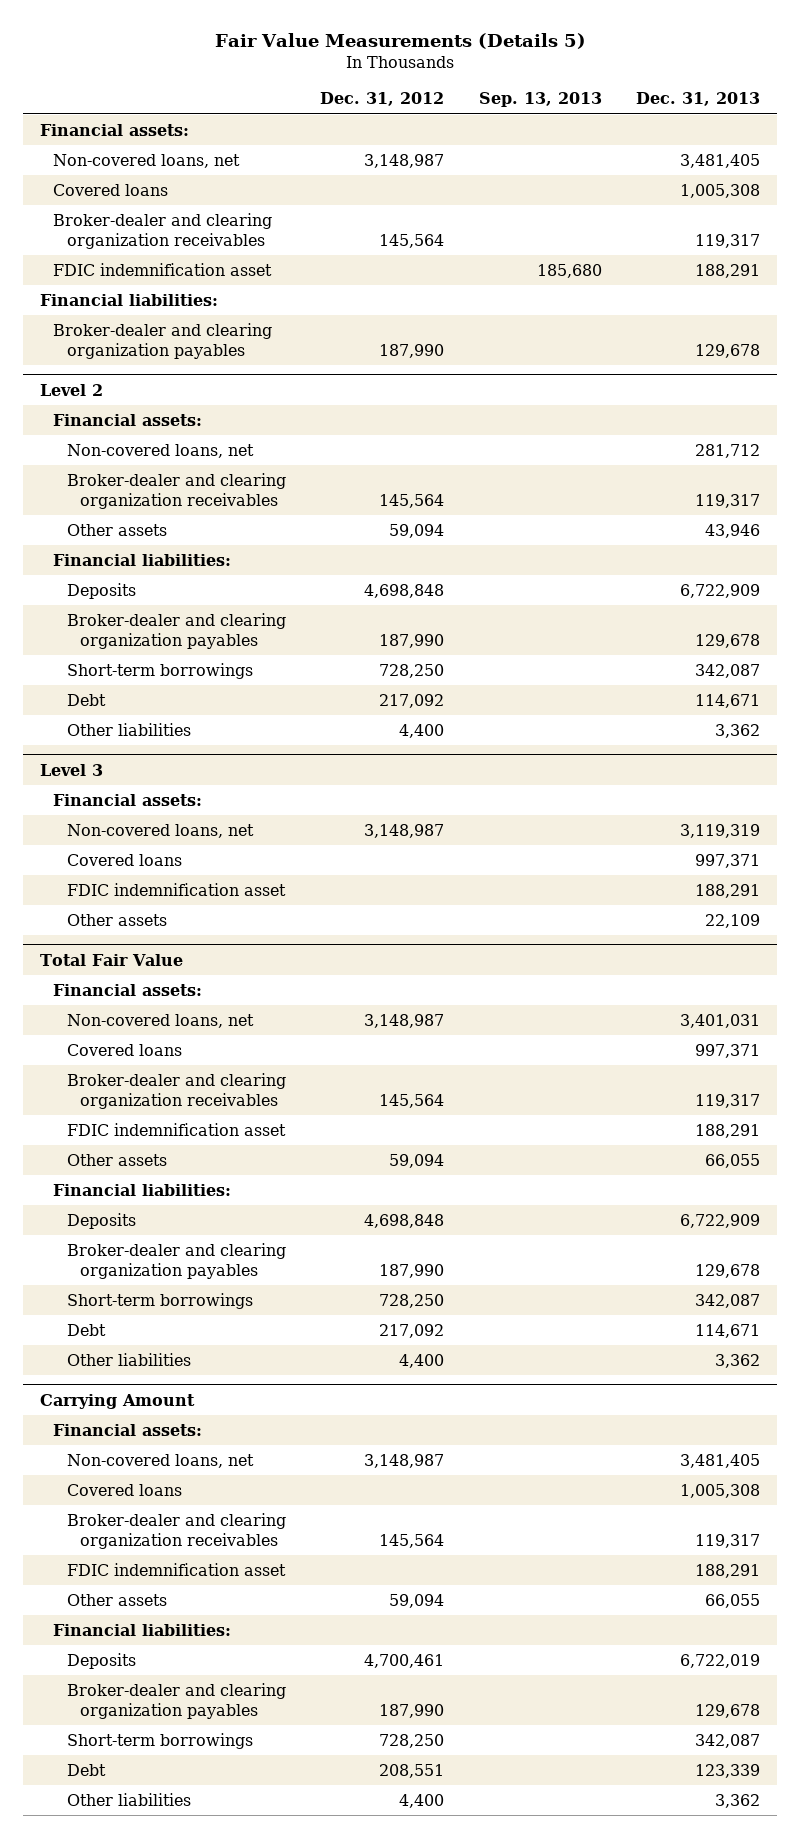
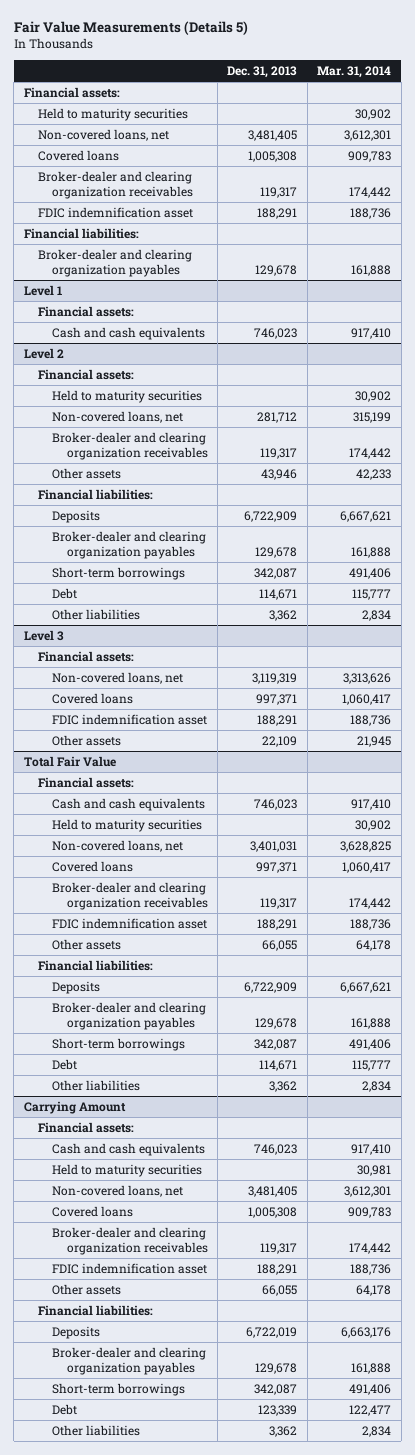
[320,92,445,107] Dec. 31, 2012 -> none
[478,92,602,108] Sep. 13, 2013 -> none
none -> [317,65,392,78] Mar. 31, 2014
none -> [37,107,188,121] Held to maturity securities
none -> [23,284,62,296] Level 1
none -> [37,305,134,317] Financial assets:
none -> [52,326,206,340] Cash and cash equivalents
none -> [52,389,203,403] Held to maturity securities
none -> [52,797,206,811] Cash and cash equivalents
none -> [52,818,203,832] Held to maturity securities
none -> [52,1142,206,1156] Cash and cash equivalents
none -> [52,1163,203,1177] Held to maturity securities

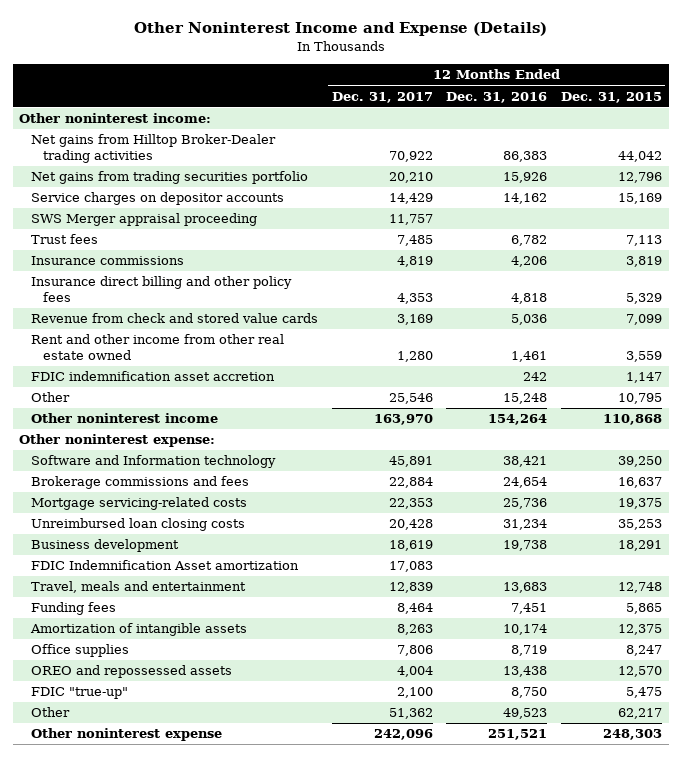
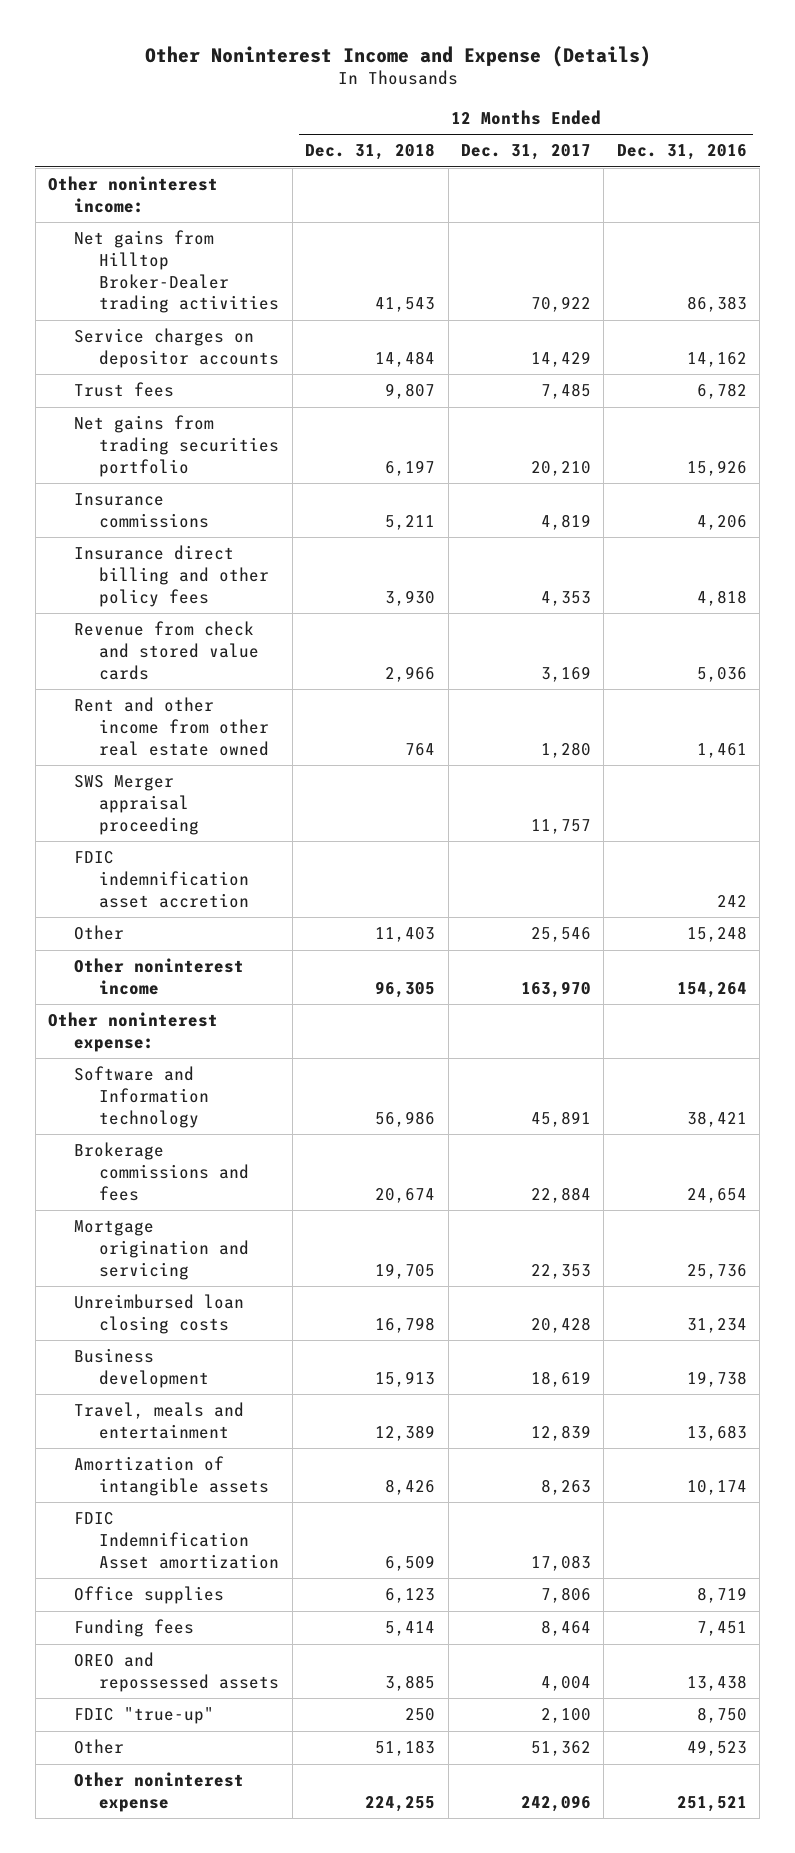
[560,91,662,103] Dec. 31, 2015 -> none
none -> [305,143,436,161] Dec. 31, 2018
[30,171,308,185] Net gains from trading securities portfolio -> [73,415,280,477] Net gains from trading securities portfolio
[30,213,257,227] SWS Merger appraisal proceeding -> [73,775,200,835] SWS Merger appraisal proceeding
[30,497,247,511] Mortgage servicing-related costs -> [73,1220,250,1280] Mortgage origination and servicing
[30,560,299,571] FDIC Indemnification Asset amortization -> [73,1512,280,1569] FDIC Indemnification Asset amortization
[30,602,116,616] Funding fees -> [73,1619,194,1638] Funding fees

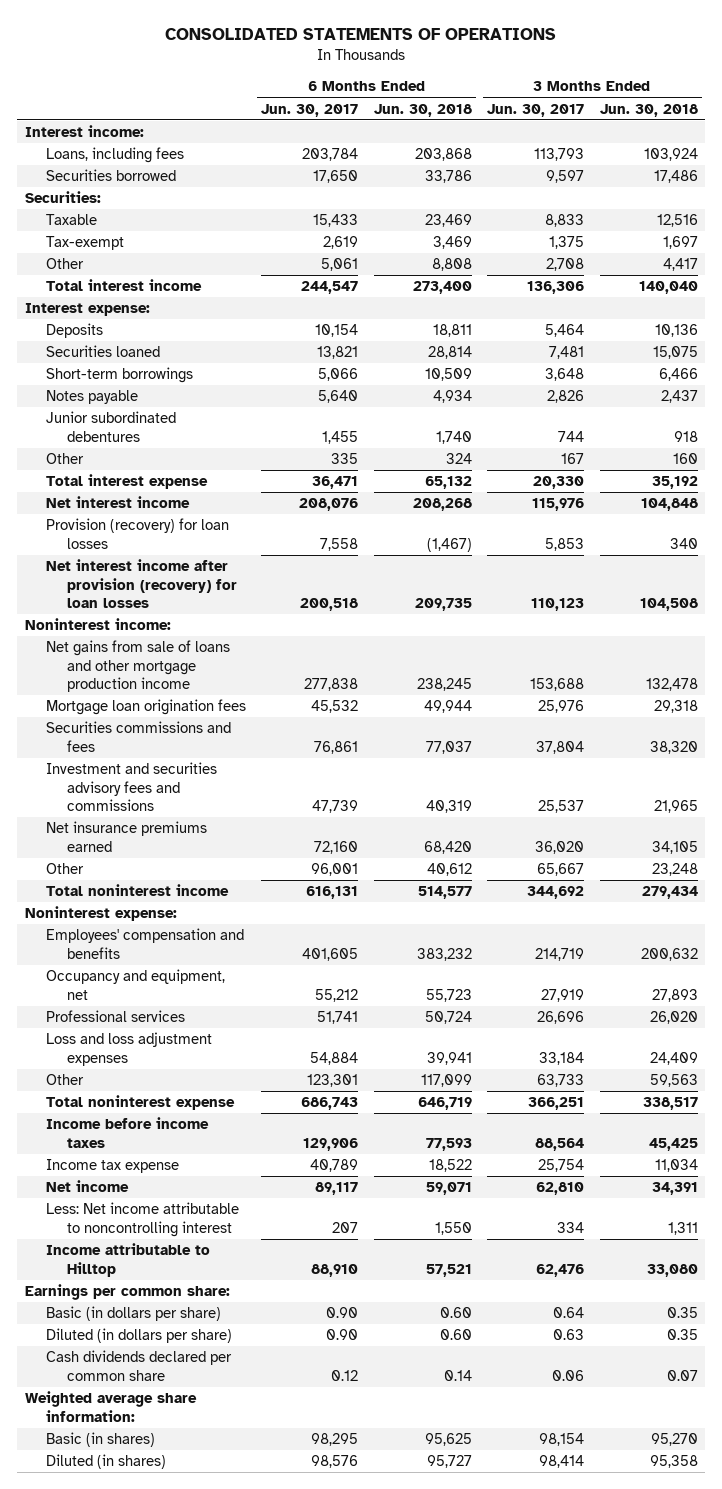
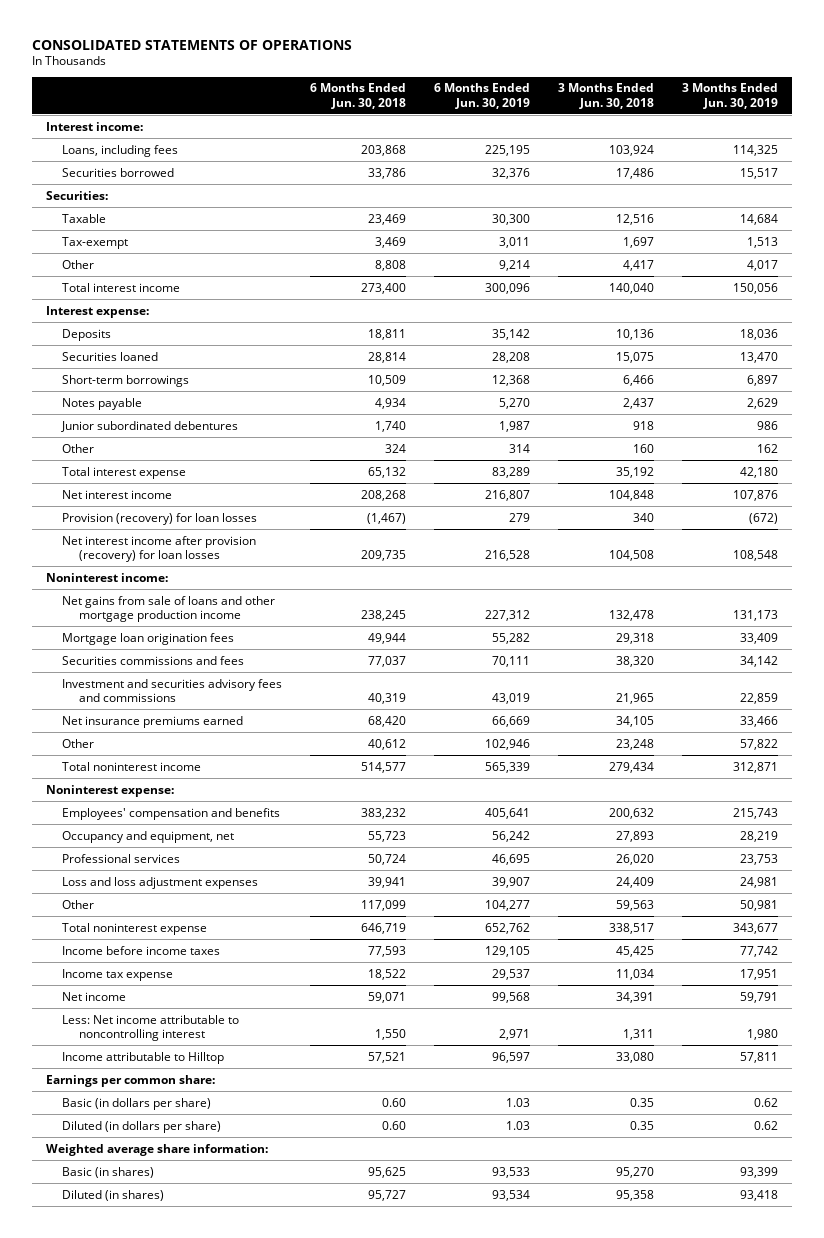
[261,103,359,117] Jun. 30, 2017 -> none
[487,103,585,117] Jun. 30, 2017 -> none
none -> [434,83,531,109] 6 Months Ended Jun. 30, 2019
none -> [682,83,779,109] 3 Months Ended Jun. 30, 2019
[45,1350,232,1381] Cash dividends declared per common share -> none

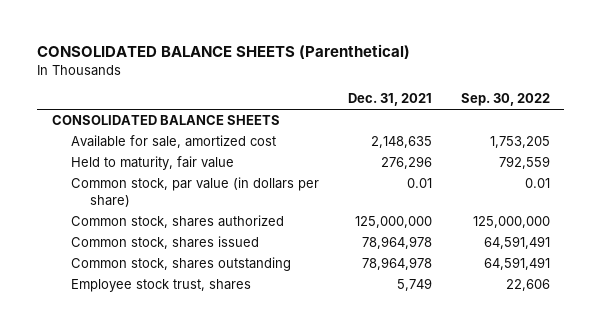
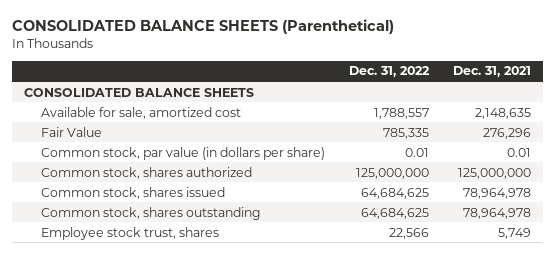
[460,93,550,107] Sep. 30, 2022 -> none
none -> [348,66,430,78] Dec. 31, 2022
[70,156,234,171] Held to maturity, fair value -> [40,126,102,137] Fair Value

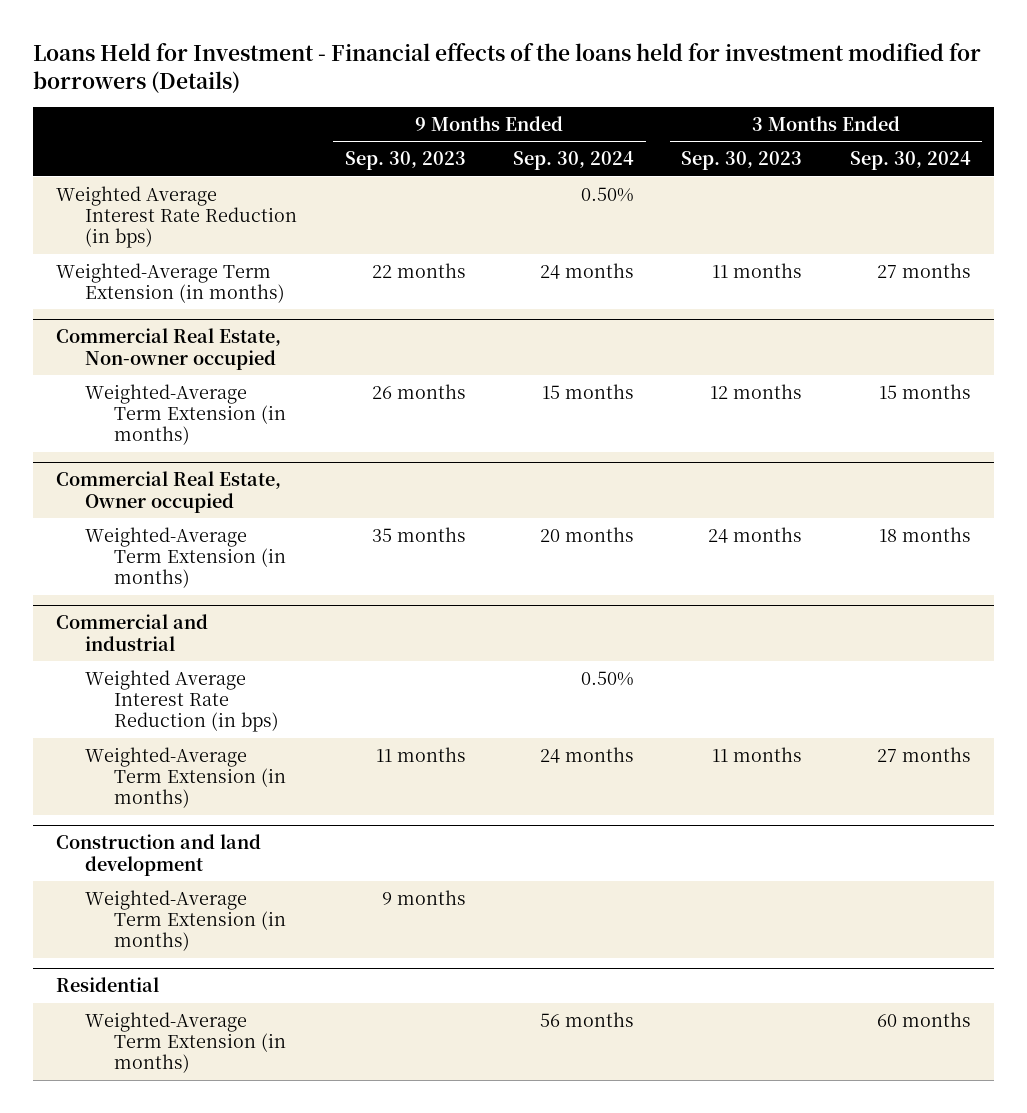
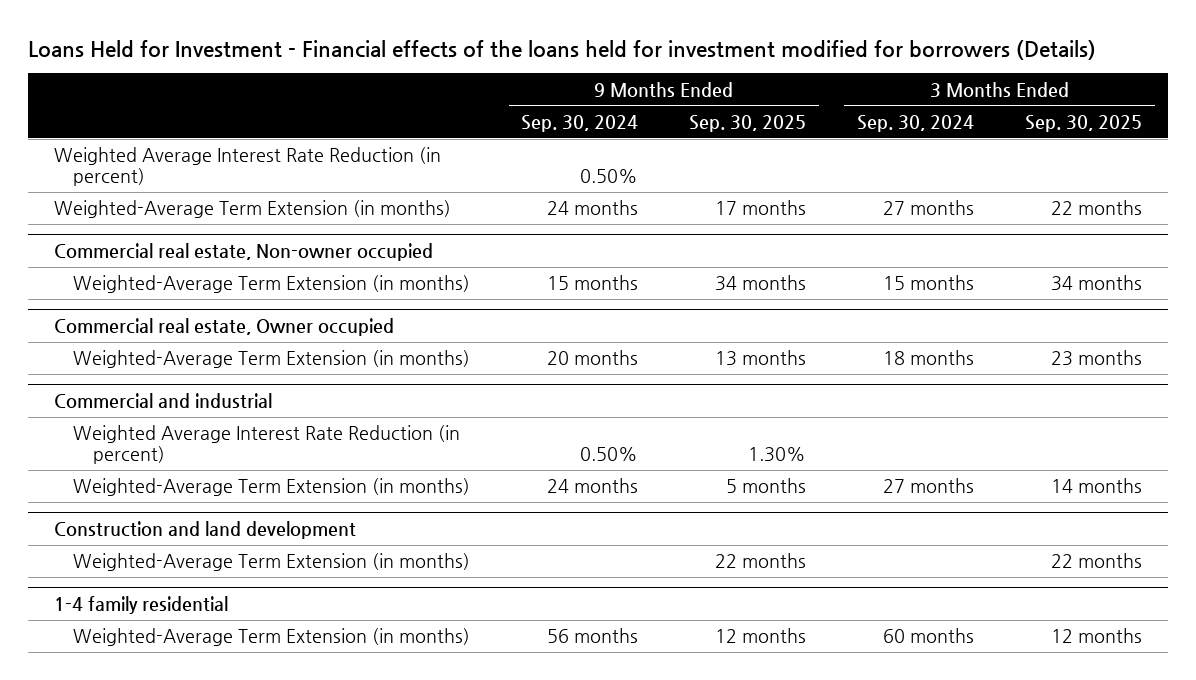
[344,151,466,171] Sep. 30, 2023 -> none
[681,151,803,171] Sep. 30, 2023 -> none
none -> [689,114,807,132] Sep. 30, 2025
none -> [1025,114,1143,132] Sep. 30, 2025
[56,185,298,249] Weighted Average Interest Rate Reduction (in bps) -> [53,147,441,187] Weighted Average Interest Rate Reduction (in percent)
[56,328,282,370] Commercial Real Estate, Non-owner occupied -> [53,242,433,261] Commercial real estate, Non-owner occupied
[56,471,282,513] Commercial Real Estate, Owner occupied -> [53,317,394,336] Commercial real estate, Owner occupied
[85,669,280,733] Weighted Average Interest Rate Reduction (in bps) -> [73,425,461,465] Weighted Average Interest Rate Reduction (in percent)
[56,977,160,993] Residential -> [53,595,228,614] 1-4 family residential

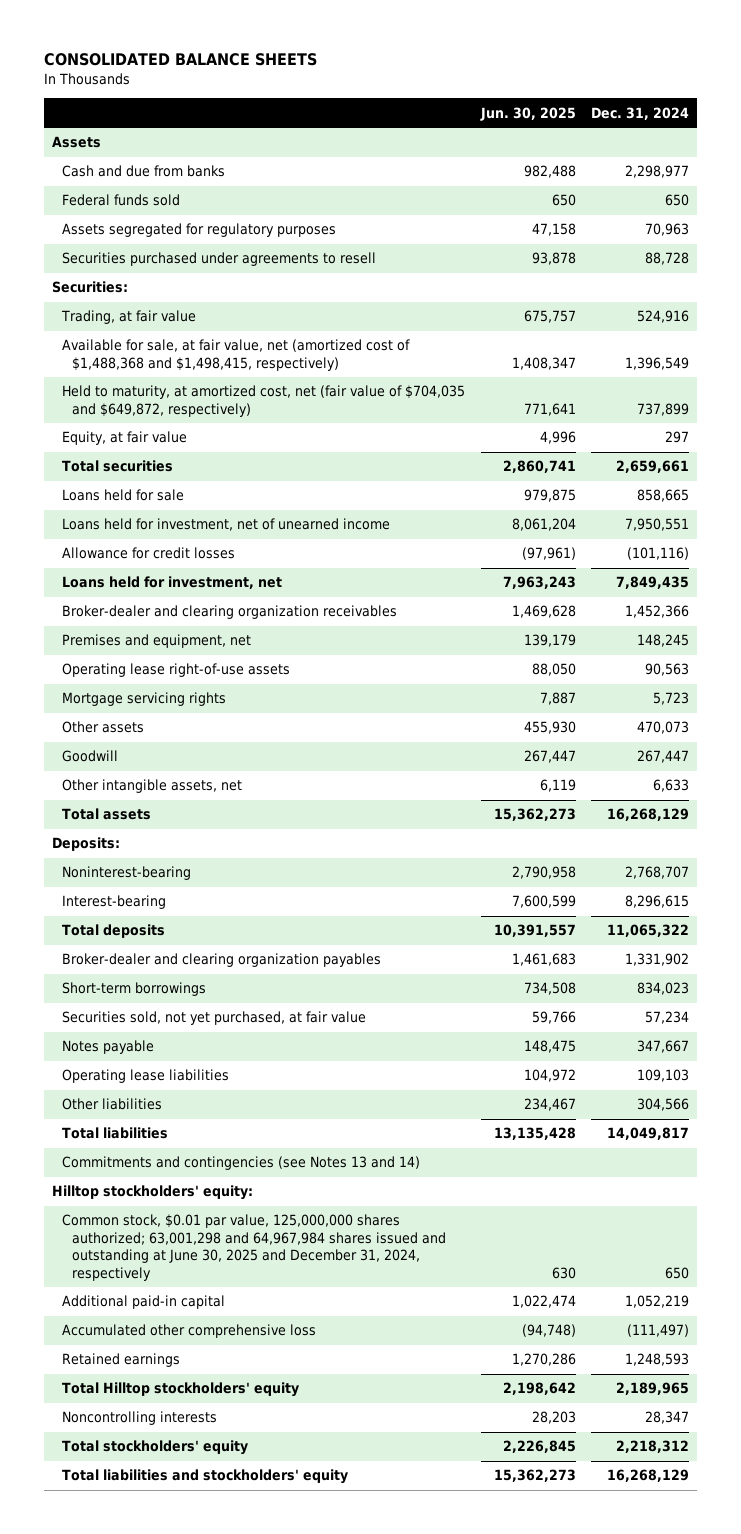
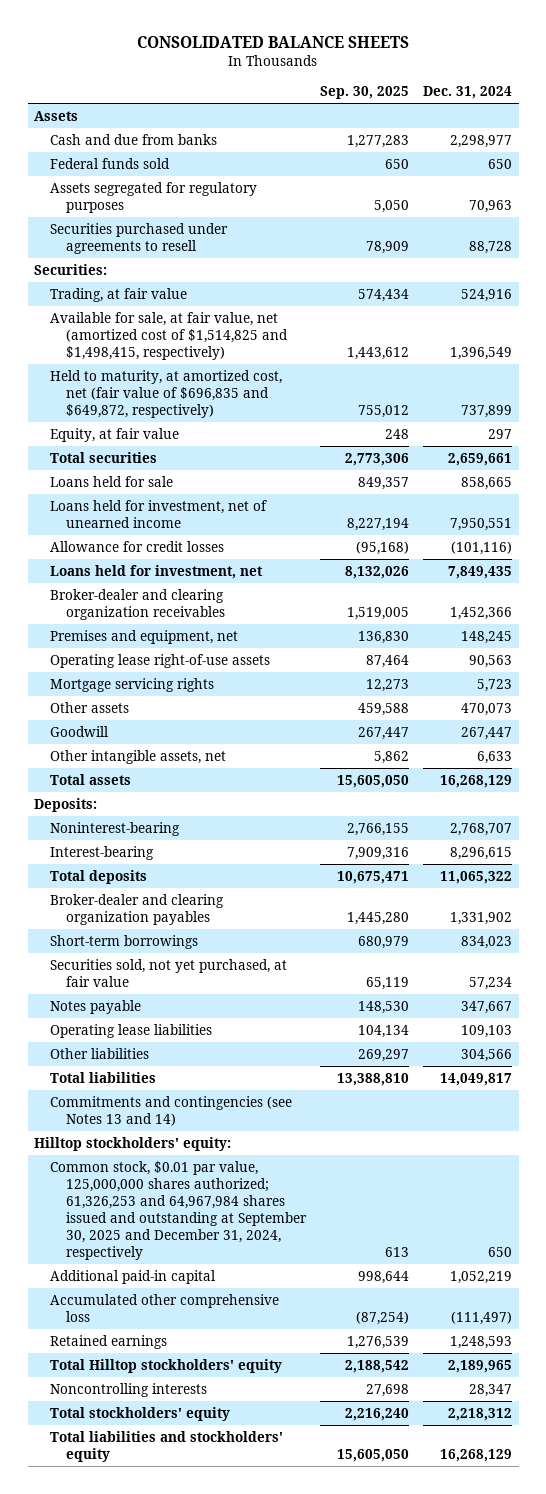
[479,106,576,121] Jun. 30, 2025 -> none
none -> [319,86,409,100] Sep. 30, 2025
[61,339,410,371] Available for sale, at fair value, net (amortized cost of $1,488,368 and $1,498,415, respectively) -> [50,311,289,360] Available for sale, at fair value, net (amortized cost of $1,514,825 and $1,498,415, respectively)
[61,385,465,417] Held to maturity, at amortized cost, net (fair value of $704,035 and $649,872, respectively) -> [50,369,283,418] Held to maturity, at amortized cost, net (fair value of $696,835 and $649,872, respectively)
[61,1214,447,1281] Common stock, $0.01 par value, 125,000,000 shares authorized; 63,001,298 and 64,967,984 shares issued and outstanding at June 30, 2025 and December 31, 2024, respectively -> [50,1160,308,1260] Common stock, $0.01 par value, 125,000,000 shares authorized; 61,326,253 and 64,967,984 shares issued and outstanding at September 30, 2025 and December 31, 2024, respectively

